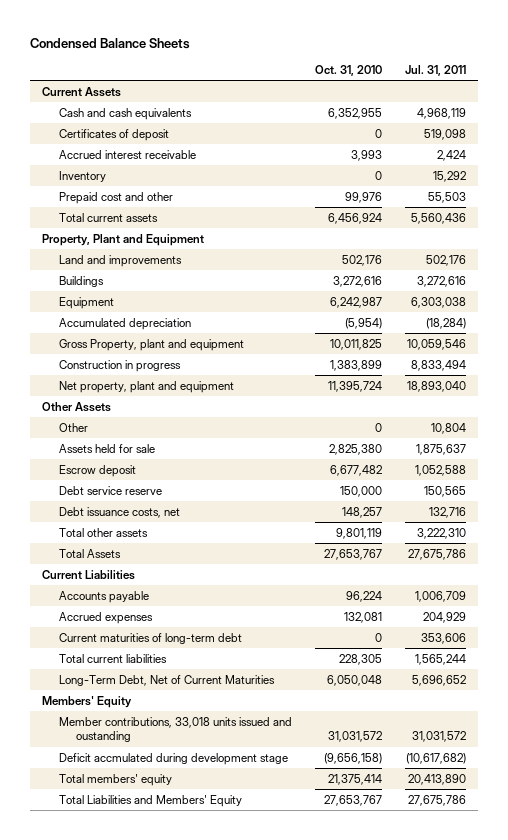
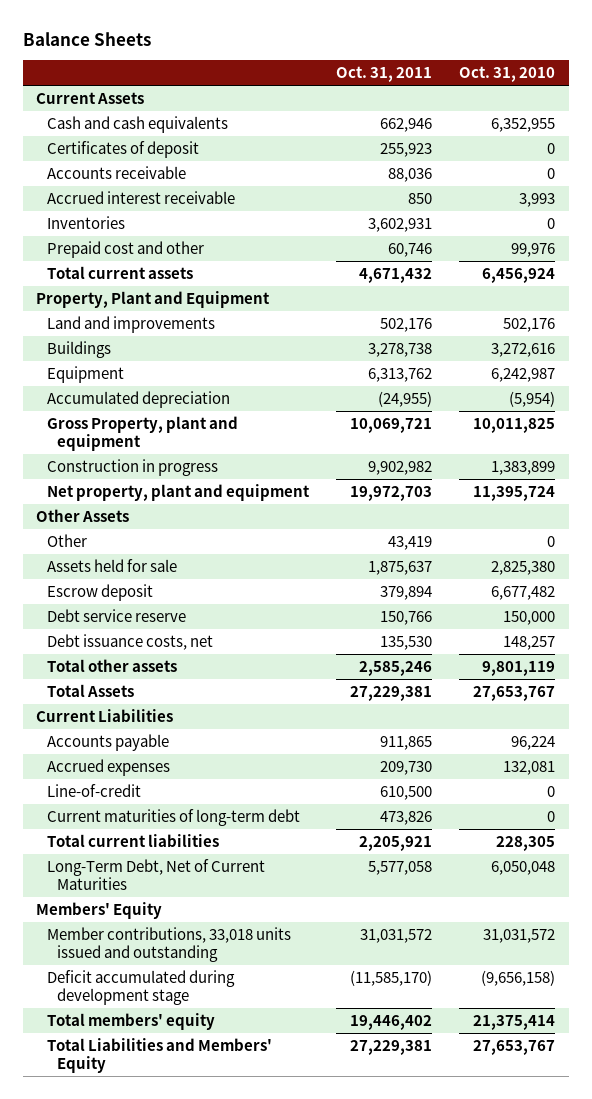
[30,37,191,49] Condensed Balance Sheets -> [22,31,151,46] Balance Sheets
[405,65,467,77] Jul. 31, 2011 -> none
none -> [336,66,433,83] Oct. 31, 2011
none -> [46,165,186,179] Accounts receivable
[59,170,107,182] Inventory -> [46,215,125,229] Inventories
none -> [46,783,141,797] Line-of-credit
[59,716,293,743] Member contributions, 33,018 units issued and oustanding -> [46,926,291,963] Member contributions, 33,018 units issued and outstanding
[59,752,289,765] Deficit accmulated during development stage -> [46,969,235,1006] Deficit accumulated during development stage

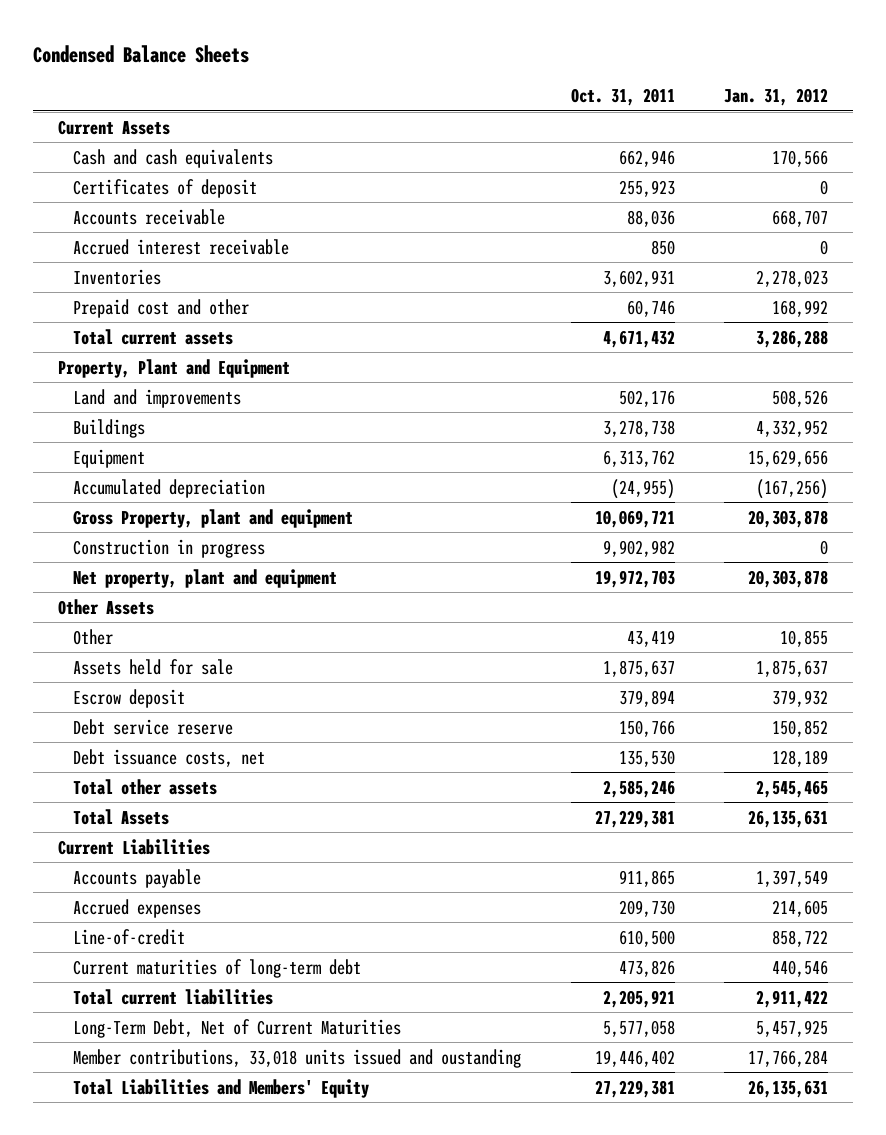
[22,31,151,46] Balance Sheets -> [33,44,250,63] Condensed Balance Sheets
[459,66,556,83] Oct. 31, 2010 -> none
none -> [724,87,829,106] Jan. 31, 2012
[36,901,163,919] Members' Equity -> none
[46,969,235,1006] Deficit accumulated during development stage -> none
[46,1012,215,1030] Total members' equity -> none
[46,926,291,963] Member contributions, 33,018 units issued and outstanding -> [73,1048,522,1068] Member contributions, 33,018 units issued and oustanding
[360,928,433,943] 31,031,572 -> [594,1049,675,1067] 19,446,402

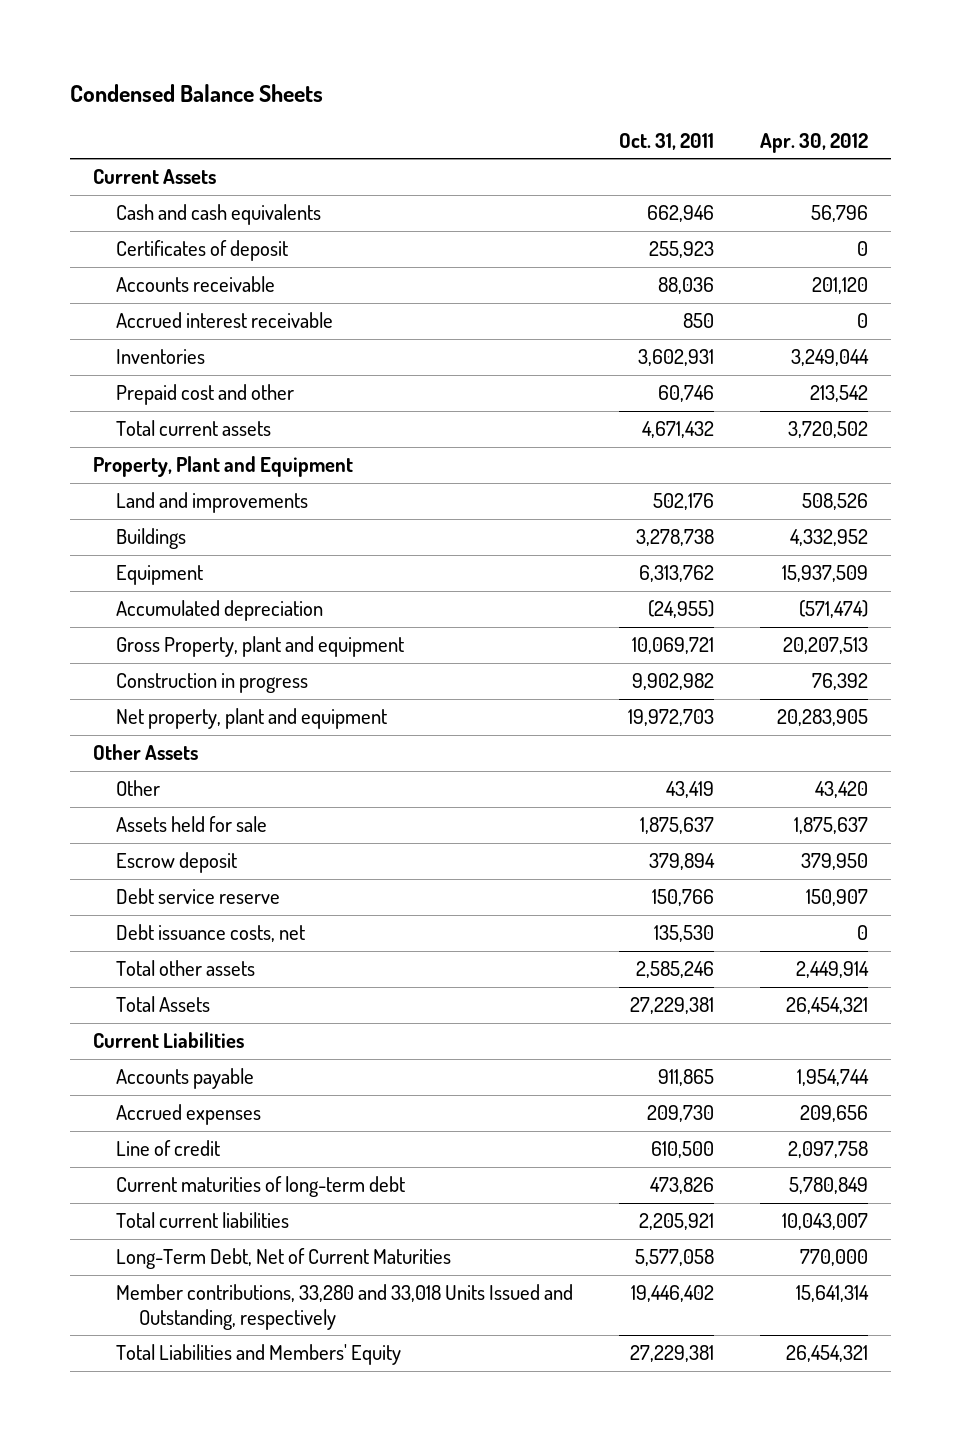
[724,87,829,106] Jan. 31, 2012 -> none
none -> [759,132,868,153] Apr. 30, 2012
[73,928,186,945] Line-of-credit -> [116,1140,221,1157] Line of credit
[73,1048,522,1068] Member contributions, 33,018 units issued and oustanding -> [116,1284,574,1330] Member contributions, 33,280 and 33,018 Units Issued and Outstanding, respectively

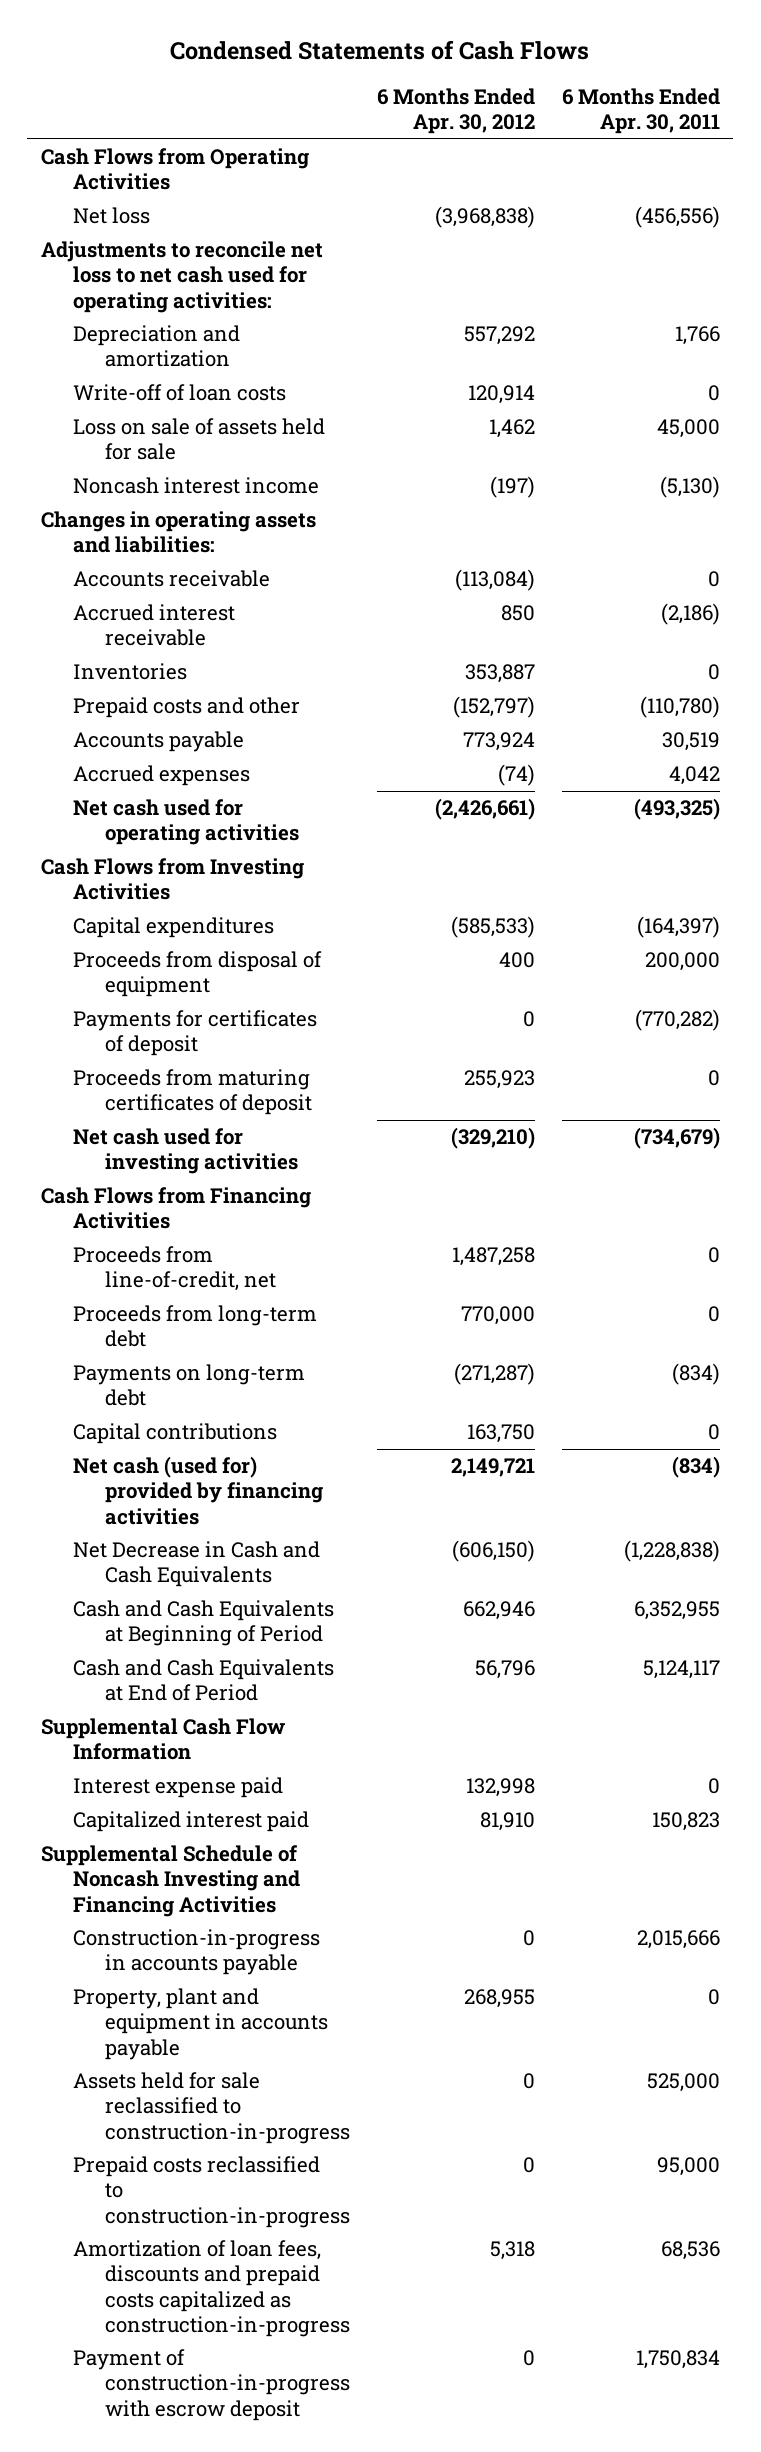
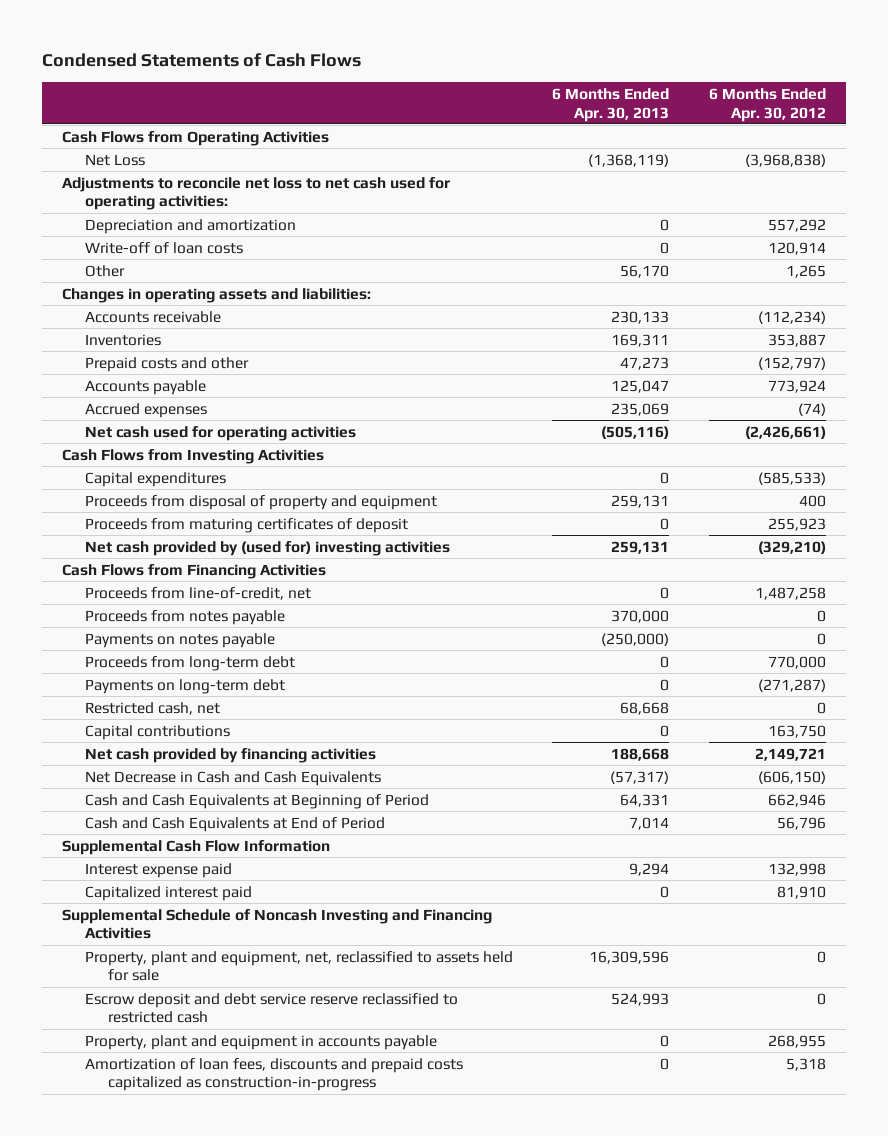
[561,88,720,135] 6 Months Ended Apr. 30, 2011 -> none
none -> [552,87,670,122] 6 Months Ended Apr. 30, 2013
[73,207,151,225] Net loss -> [84,153,145,166] Net Loss
[73,418,326,461] Loss on sale of assets held for sale -> none
[73,477,320,495] Noncash interest income -> none
none -> [84,264,125,277] Other
[73,604,236,647] Accrued interest receivable -> none
[455,569,536,592] (113,084) -> [757,310,826,324] (112,234)
[73,1010,318,1057] Payments for certificates of deposit -> none
[73,951,323,998] Proceeds from disposal of equipment -> [84,494,437,510] Proceeds from disposal of property and equipment
[73,1128,299,1175] Net cash used for investing activities -> [84,540,450,556] Net cash provided by (used for) investing activities
none -> [84,609,285,625] Proceeds from notes payable
none -> [84,632,275,648] Payments on notes payable
none -> [84,701,220,715] Restricted cash, net
[73,1456,324,1525] Net cash (used for) provided by financing activities -> [84,747,376,763] Net cash provided by financing activities
[73,1929,321,1976] Construction-in-progress in accounts payable -> none
none -> [84,950,513,982] Property, plant and equipment, net, reclassified to assets held for sale
none -> [84,992,458,1024] Escrow deposit and debt service reserve reclassified to restricted cash
[73,2072,351,2144] Assets held for sale reclassified to construction-in-progress -> none
[73,2156,351,2228] Prepaid costs reclassified to construction-in-progress -> none
[73,2349,351,2421] Payment of construction-in-progress with escrow deposit -> none

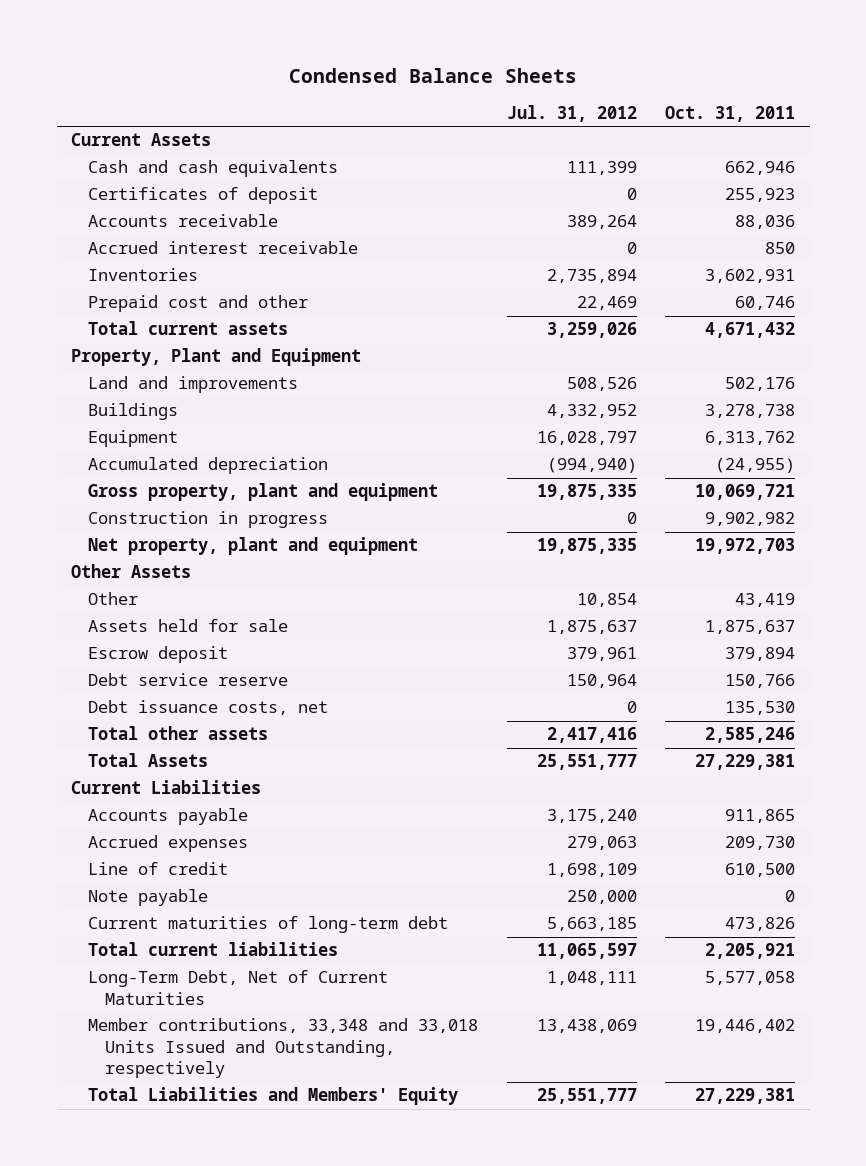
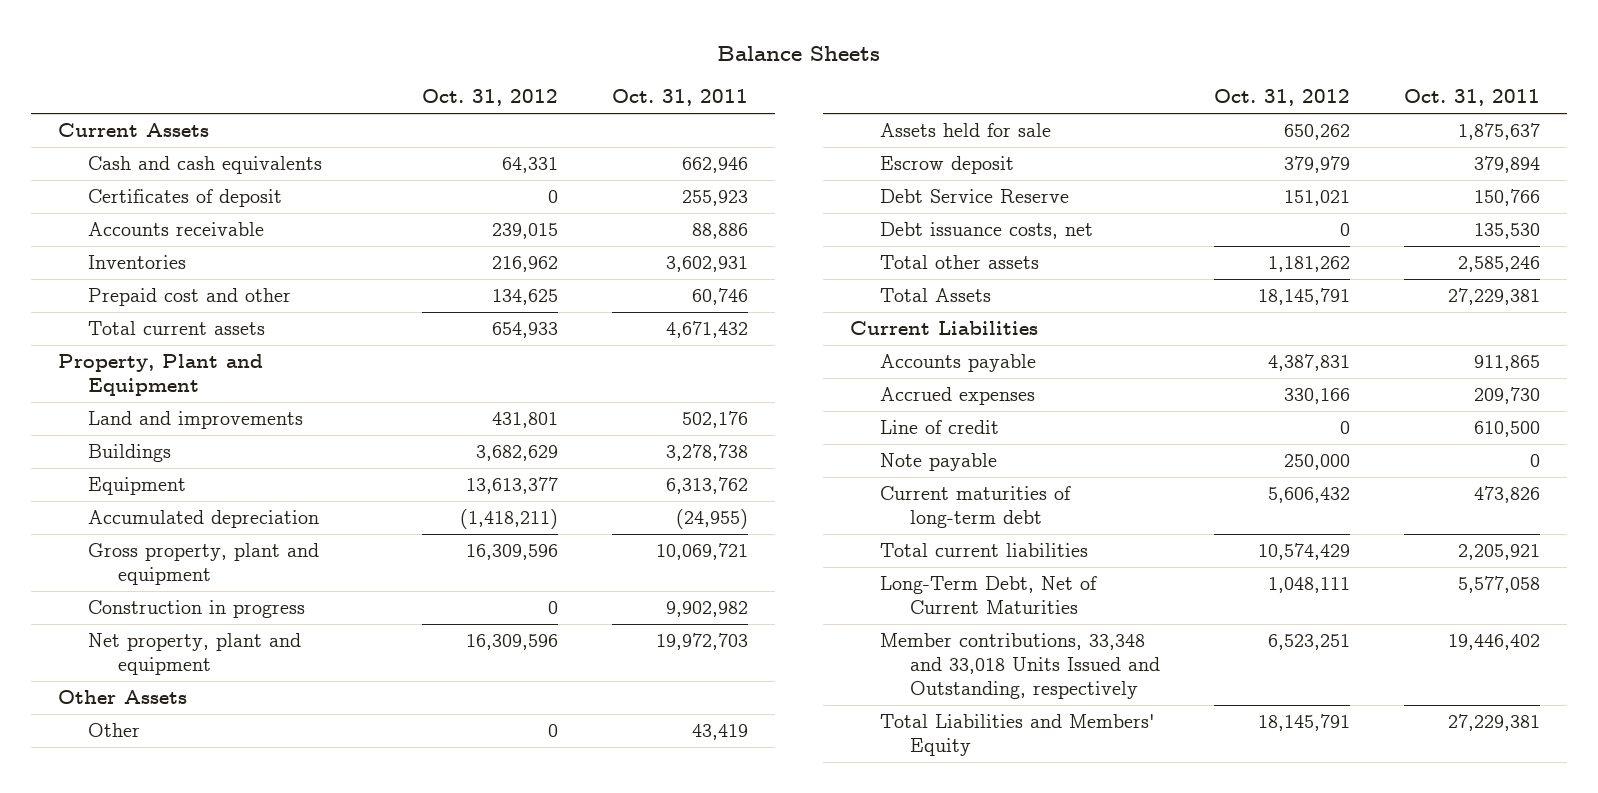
[289,67,578,83] Condensed Balance Sheets -> [716,45,880,61] Balance Sheets
[506,105,637,123] Jul. 31, 2012 -> none
none -> [421,89,558,107] Oct. 31, 2012
[88,241,359,255] Accrued interest receivable -> none
[735,215,796,230] 88,036 -> [691,223,748,240] 88,886
[88,673,289,687] Debt service reserve -> [879,189,1069,204] Debt Service Reserve

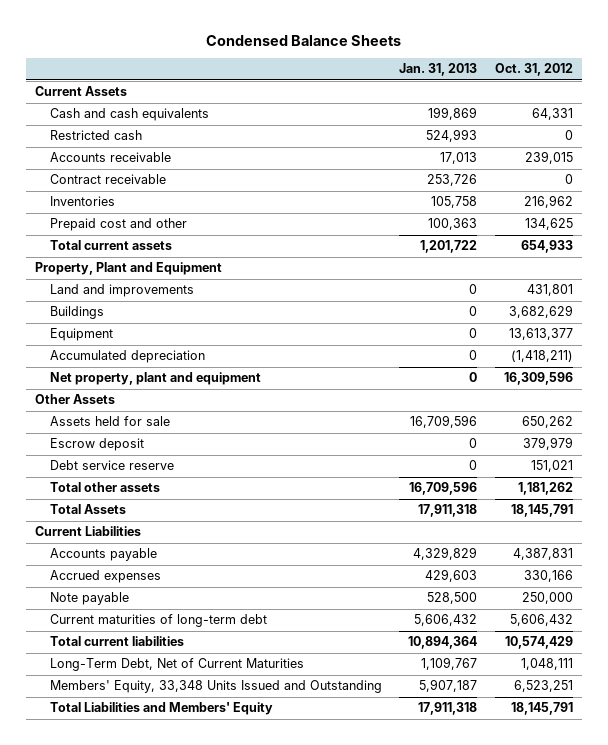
[716,45,880,61] Balance Sheets -> [206,34,402,46] Condensed Balance Sheets
[611,89,748,107] Oct. 31, 2011 -> none
none -> [399,63,478,77] Jan. 31, 2013
[87,189,282,208] Certificates of deposit -> none
none -> [49,130,142,141] Restricted cash
none -> [49,174,166,185] Contract receivable
[87,543,319,585] Gross property, plant and equipment -> none
[87,600,305,619] Construction in progress -> none
[87,723,140,738] Other -> none
[879,222,1093,240] Debt issuance costs, net -> none
[879,189,1069,204] Debt Service Reserve -> [49,460,174,471] Debt service reserve
[879,420,999,435] Line of credit -> none
[879,633,1160,699] Member contributions, 33,348 and 33,018 Units Issued and Outstanding, respectively -> [49,680,382,694] Members' Equity, 33,348 Units Issued and Outstanding

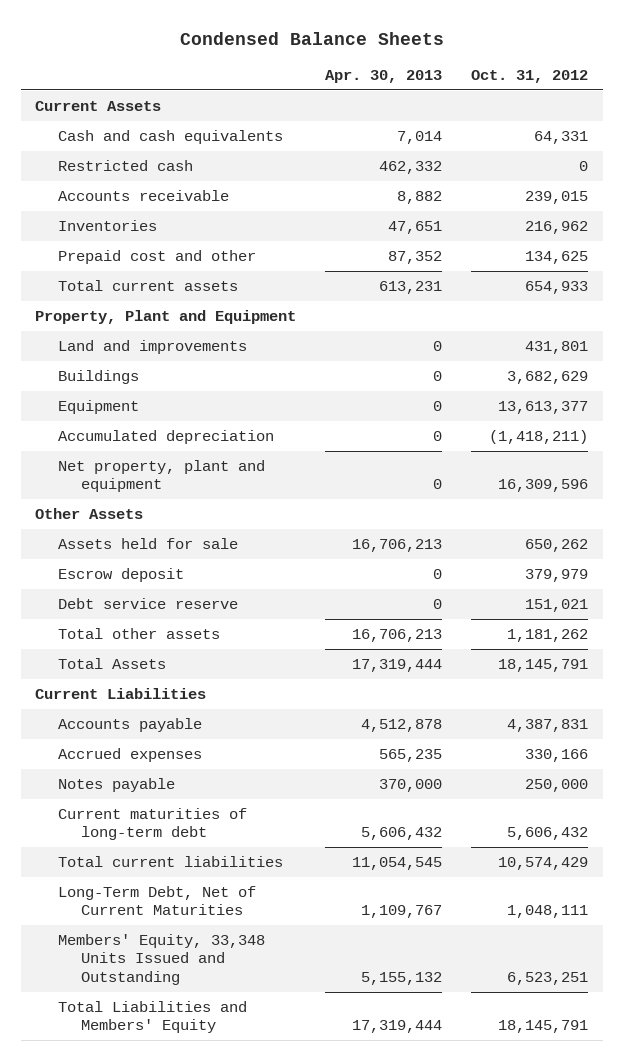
[399,63,478,77] Jan. 31, 2013 -> none
none -> [325,70,443,84] Apr. 30, 2013
[49,174,166,185] Contract receivable -> none
[49,592,129,606] Note payable -> [58,777,176,792] Notes payable

